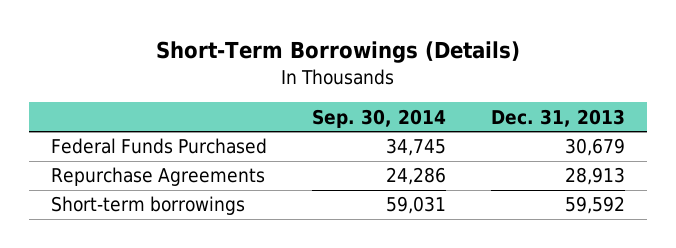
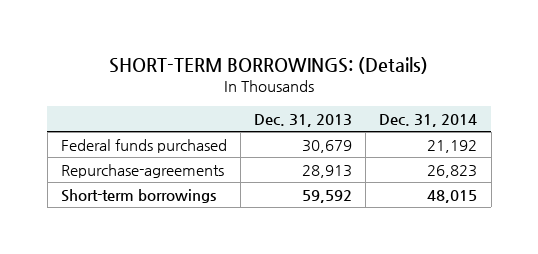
[155,41,520,64] Short-Term Borrowings (Details) -> [109,56,429,74] SHORT-TERM BORROWINGS: (Details)
[311,108,446,128] Sep. 30, 2014 -> none
none -> [379,114,478,128] Dec. 31, 2014
[51,138,268,155] Federal Funds Purchased -> [60,138,227,153] Federal funds purchased
[51,167,266,187] Repurchase Agreements -> [60,163,224,178] Repurchase-agreements

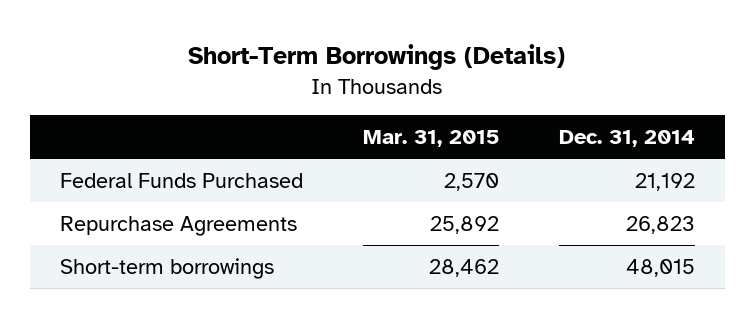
[109,56,429,74] SHORT-TERM BORROWINGS: (Details) -> [188,44,566,71] Short-Term Borrowings (Details)
[254,114,353,128] Dec. 31, 2013 -> none
none -> [362,130,499,148] Mar. 31, 2015
[60,138,227,153] Federal funds purchased -> [59,172,303,188] Federal Funds Purchased
[60,163,224,178] Repurchase-agreements -> [59,215,297,236] Repurchase Agreements

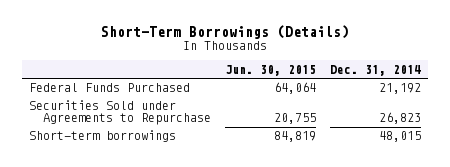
[362,130,499,148] Mar. 31, 2015 -> none
none -> [225,64,317,76] Jun. 30, 2015
[59,215,297,236] Repurchase Agreements -> [28,100,211,126] Securities Sold under Agreements to Repurchase

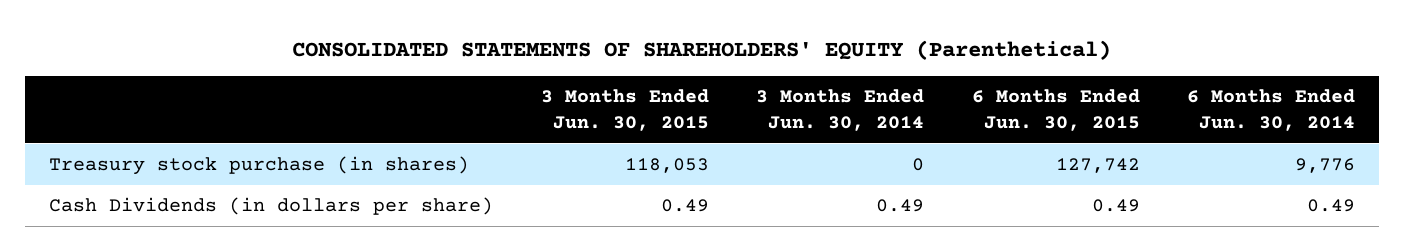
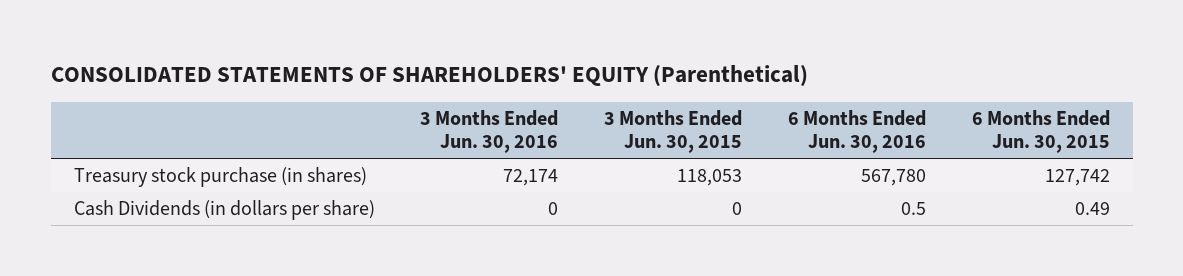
[756,89,925,131] 3 Months Ended Jun. 30, 2014 -> none
[1187,89,1356,131] 6 Months Ended Jun. 30, 2014 -> none
none -> [420,109,559,154] 3 Months Ended Jun. 30, 2016
none -> [787,109,926,154] 6 Months Ended Jun. 30, 2016
[660,199,709,213] 0.49 -> [732,202,743,216] 0

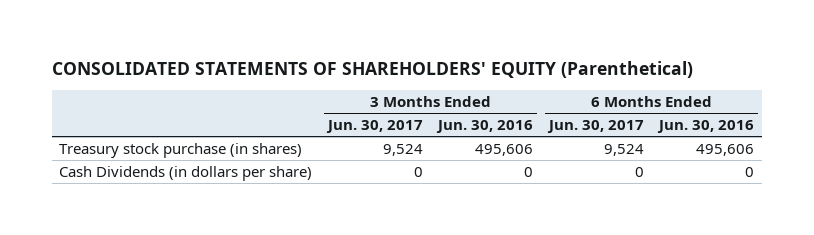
[604,109,743,154] 3 Months Ended Jun. 30, 2015 -> none
[971,109,1110,154] 6 Months Ended Jun. 30, 2015 -> none
none -> [325,120,423,134] Jun. 30, 2017
none -> [546,120,644,134] Jun. 30, 2017
[503,169,559,187] 72,174 -> [475,144,534,157] 495,606
[860,169,926,187] 567,780 -> [696,144,755,157] 495,606
[900,202,926,216] 0.5 -> [745,167,755,178] 0

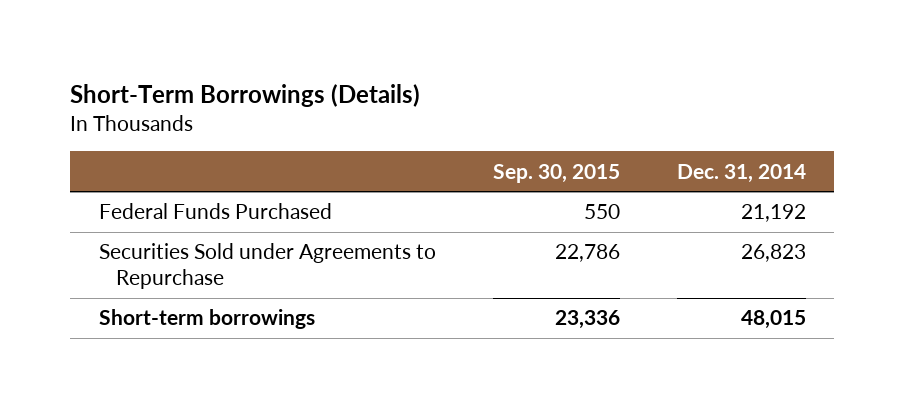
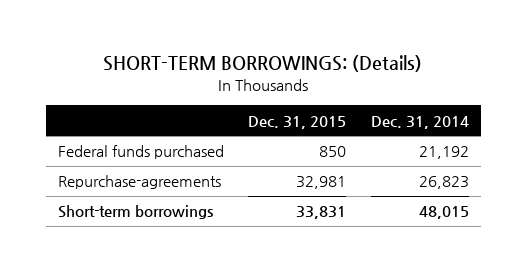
[70,83,421,107] Short-Term Borrowings (Details) -> [103,55,423,73] SHORT-TERM BORROWINGS: (Details)
[492,163,620,183] Sep. 30, 2015 -> none
none -> [248,115,347,129] Dec. 31, 2015
[98,203,332,220] Federal Funds Purchased -> [58,145,225,160] Federal funds purchased
[98,243,436,290] Securities Sold under Agreements to Repurchase -> [58,175,222,190] Repurchase-agreements

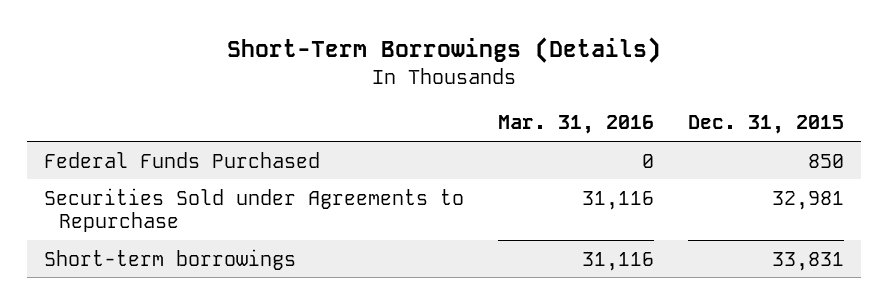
[103,55,423,73] SHORT-TERM BORROWINGS: (Details) -> [226,37,661,64] Short-Term Borrowings (Details)
[370,115,469,129] Dec. 31, 2014 -> none
none -> [497,115,654,135] Mar. 31, 2016
[58,145,225,160] Federal funds purchased -> [43,151,320,168] Federal Funds Purchased
[58,175,222,190] Repurchase-agreements -> [43,187,464,232] Securities Sold under Agreements to Repurchase

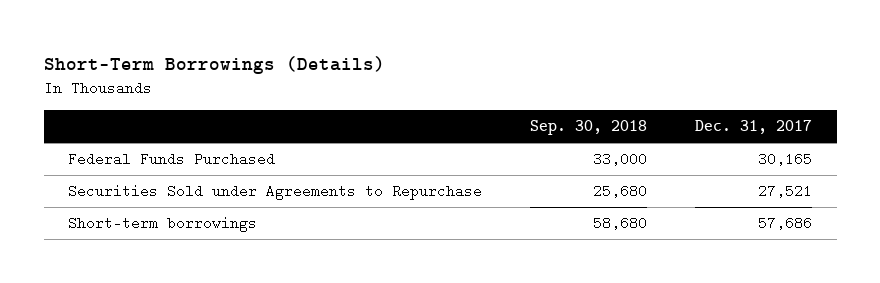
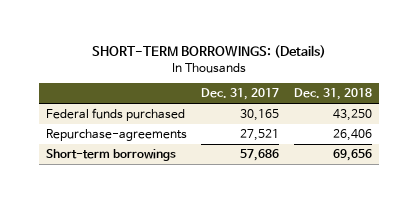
[43,56,385,75] Short-Term Borrowings (Details) -> [91,45,326,59] SHORT-TERM BORROWINGS: (Details)
[530,120,648,136] Sep. 30, 2018 -> none
none -> [293,88,372,101] Dec. 31, 2018
[67,152,275,167] Federal Funds Purchased -> [45,108,185,122] Federal funds purchased
[67,184,482,201] Securities Sold under Agreements to Repurchase -> [45,129,187,142] Repurchase-agreements

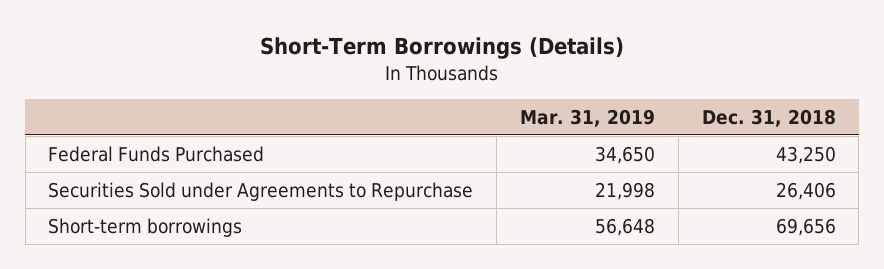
[91,45,326,59] SHORT-TERM BORROWINGS: (Details) -> [259,37,624,60] Short-Term Borrowings (Details)
[201,88,280,101] Dec. 31, 2017 -> none
none -> [519,108,655,127] Mar. 31, 2019
[45,108,185,122] Federal funds purchased -> [48,146,265,163] Federal Funds Purchased
[45,129,187,142] Repurchase-agreements -> [48,182,474,202] Securities Sold under Agreements to Repurchase

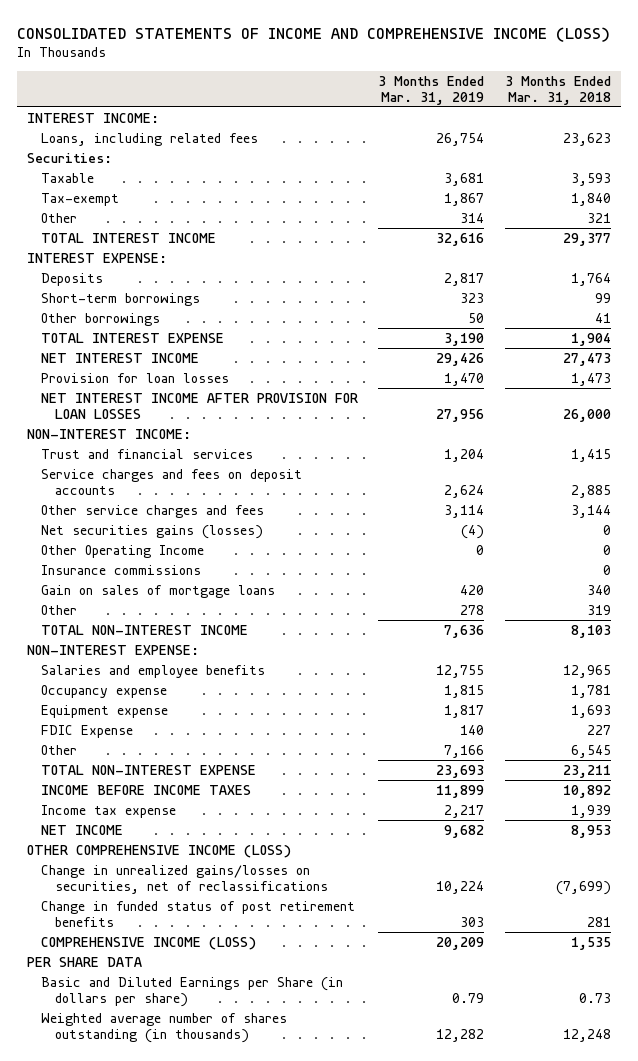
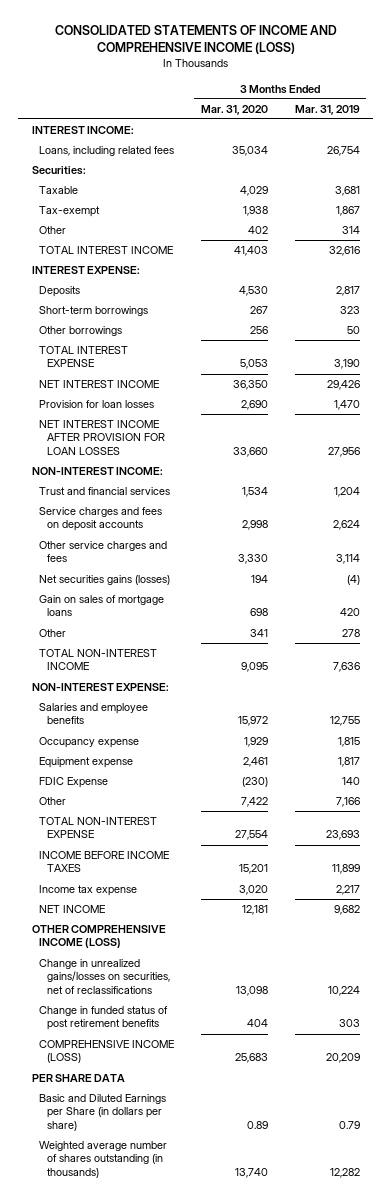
[504,75,611,105] 3 Months Ended Mar. 31, 2018 -> none
none -> [200,104,268,115] Mar. 31, 2020
[41,544,205,558] Other Operating Income -> none
[41,564,202,575] Insurance commissions -> none

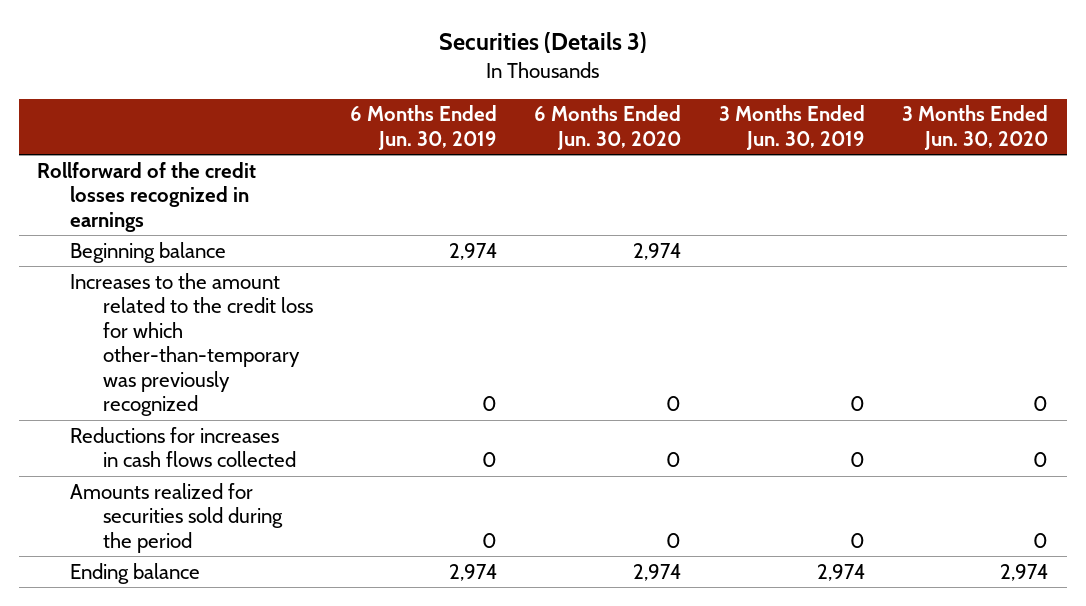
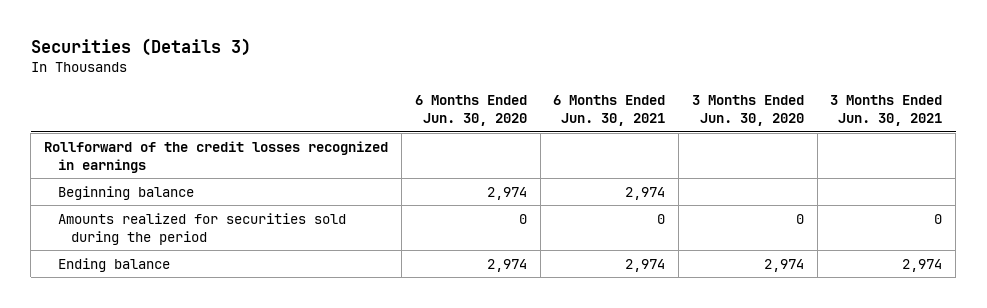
[350,105,498,150] 6 Months Ended Jun. 30, 2019 -> none
[718,105,865,150] 3 Months Ended Jun. 30, 2019 -> none
none -> [553,95,666,127] 6 Months Ended Jun. 30, 2021
none -> [830,95,943,127] 3 Months Ended Jun. 30, 2021
[69,272,313,417] Increases to the amount related to the credit loss for which other-than-temporary was previously recognized -> none
[69,426,296,468] Reductions for increases in cash flows collected -> none

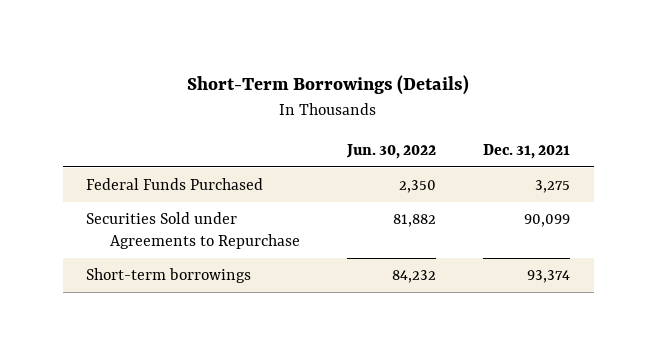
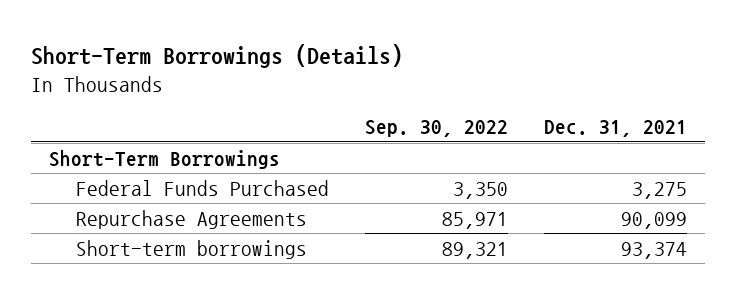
[345,143,436,159] Jun. 30, 2022 -> none
none -> [364,120,508,138] Sep. 30, 2022
none -> [48,149,280,169] Short-Term Borrowings
[86,212,300,250] Securities Sold under Agreements to Repurchase -> [75,209,307,229] Repurchase Agreements

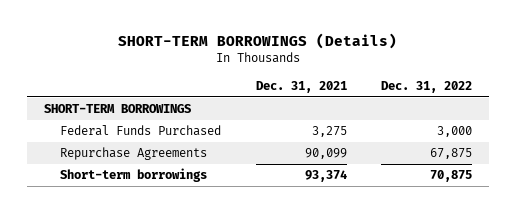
[30,44,403,69] Short-Term Borrowings (Details) -> [118,32,398,49] SHORT-TERM BORROWINGS (Details)
[364,120,508,138] Sep. 30, 2022 -> none
none -> [381,81,473,94] Dec. 31, 2022
[48,149,280,169] Short-Term Borrowings -> [44,104,192,114] SHORT-TERM BORROWINGS

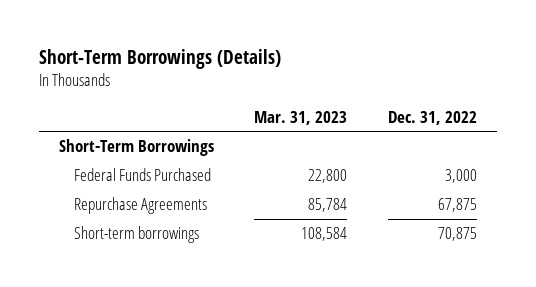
[118,32,398,49] SHORT-TERM BORROWINGS (Details) -> [38,49,281,70] Short-Term Borrowings (Details)
[255,81,347,94] Dec. 31, 2021 -> none
none -> [254,110,348,125] Mar. 31, 2023
[44,104,192,114] SHORT-TERM BORROWINGS -> [59,139,215,157] Short-Term Borrowings

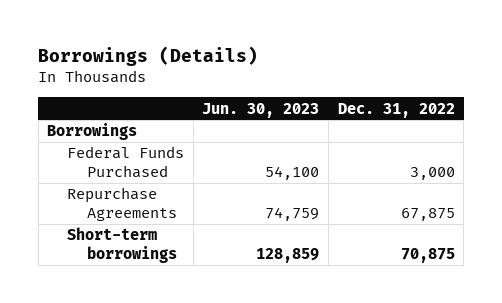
[38,49,281,70] Short-Term Borrowings (Details) -> [38,45,259,66] Borrowings (Details)
[254,110,348,125] Mar. 31, 2023 -> none
none -> [202,102,320,118] Jun. 30, 2023
[59,139,215,157] Short-Term Borrowings -> [47,123,138,141] Borrowings

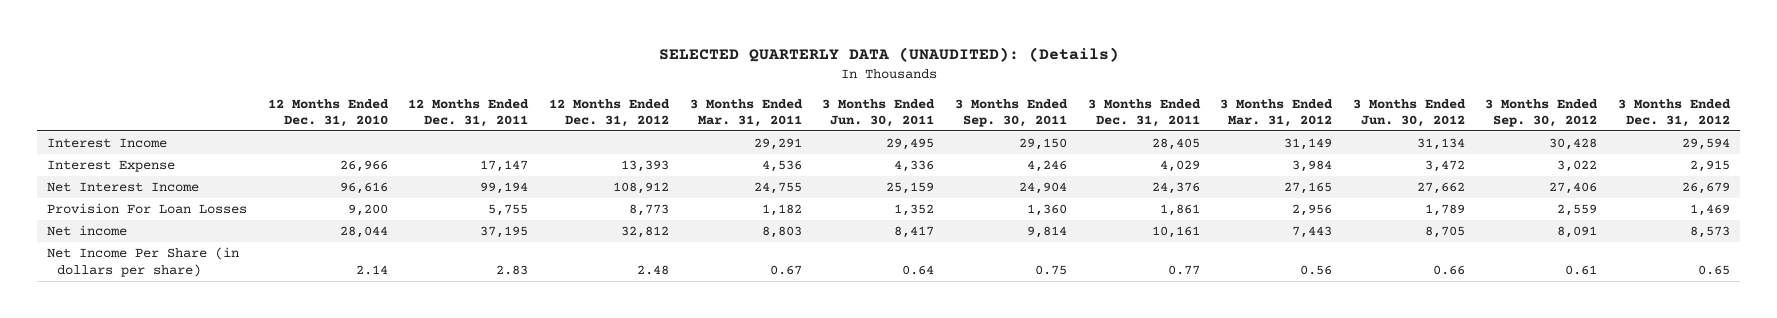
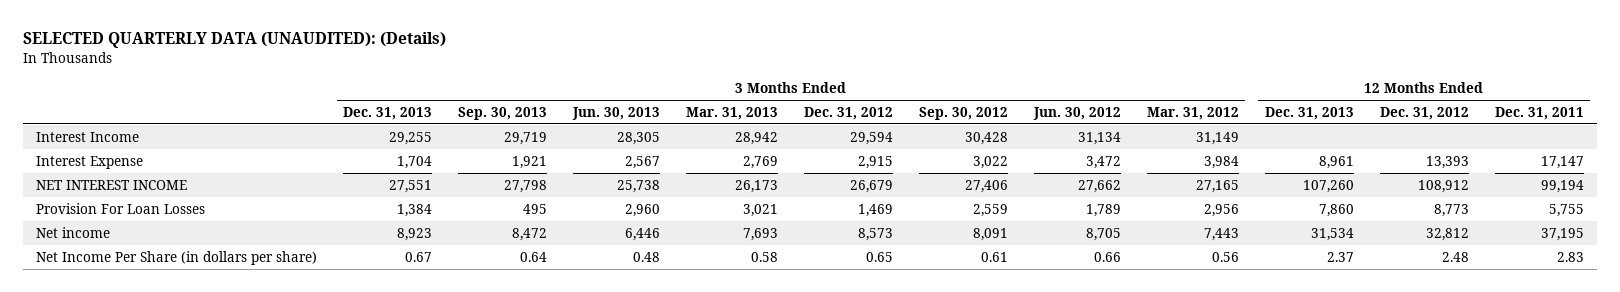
[267,98,389,127] 12 Months Ended Dec. 31, 2010 -> none
[689,98,803,127] 3 Months Ended Mar. 31, 2011 -> none
[822,98,936,127] 3 Months Ended Jun. 30, 2011 -> none
[954,98,1068,127] 3 Months Ended Sep. 30, 2011 -> none
[1087,98,1201,127] 3 Months Ended Dec. 31, 2011 -> none
none -> [343,106,433,120] Dec. 31, 2013
none -> [458,106,548,120] Sep. 30, 2013
none -> [572,106,661,120] Jun. 30, 2013
none -> [686,106,779,120] Mar. 31, 2013
none -> [1264,106,1354,120] Dec. 31, 2013
[47,182,200,193] Net Interest Income -> [36,179,188,190] NET INTEREST INCOME

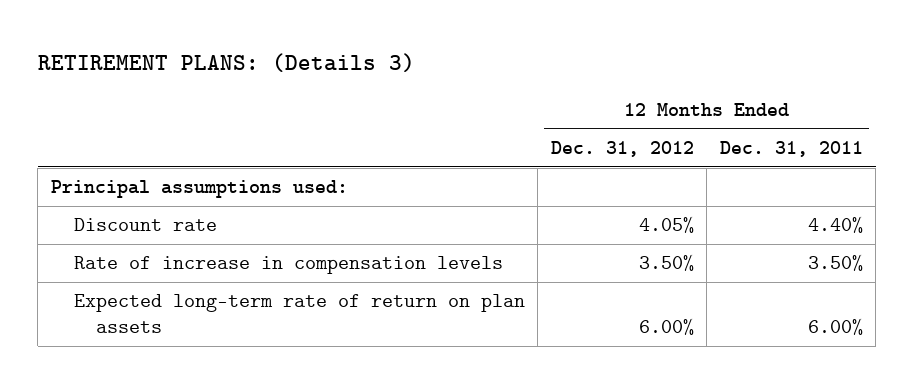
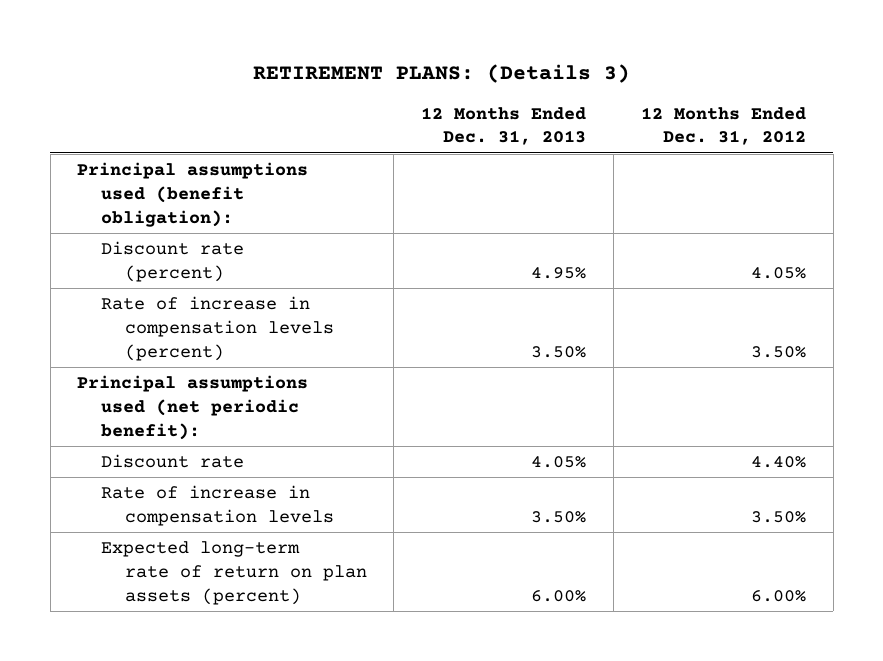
[719,140,863,157] Dec. 31, 2011 -> none
none -> [421,106,587,146] 12 Months Ended Dec. 31, 2013
[50,180,348,199] Principal assumptions used: -> [77,162,309,227] Principal assumptions used (benefit obligation):
none -> [101,241,245,282] Discount rate (percent)
none -> [101,296,334,361] Rate of increase in compensation levels (percent)
none -> [77,375,309,440] Principal assumptions used (net periodic benefit):
[638,216,694,234] 4.05% -> [751,456,807,469] 4.40%
[73,294,525,334] Expected long-term rate of return on plan assets -> [101,541,367,605] Expected long-term rate of return on plan assets (percent)

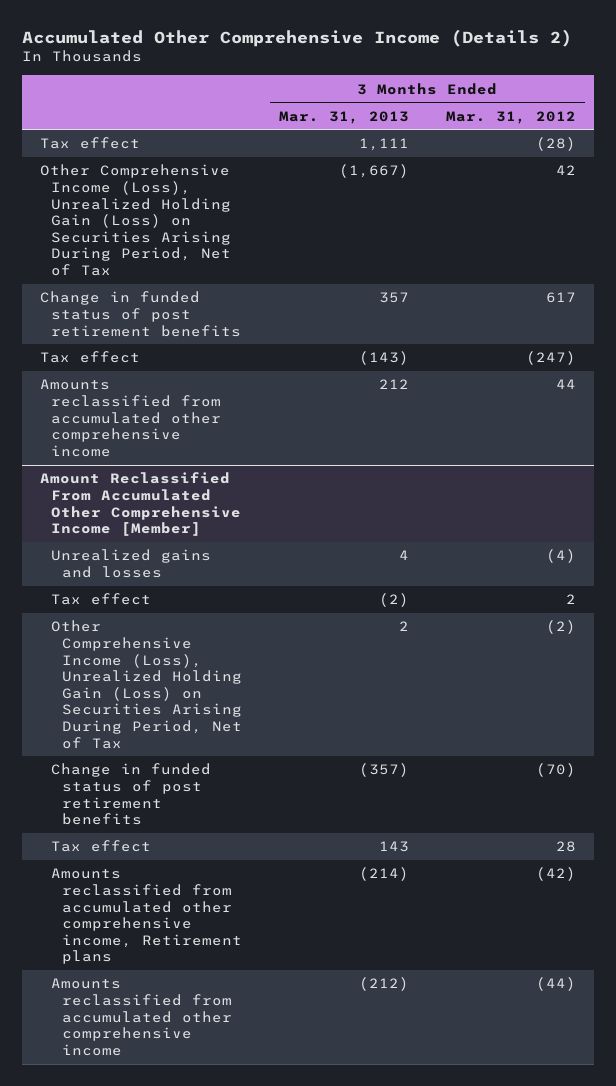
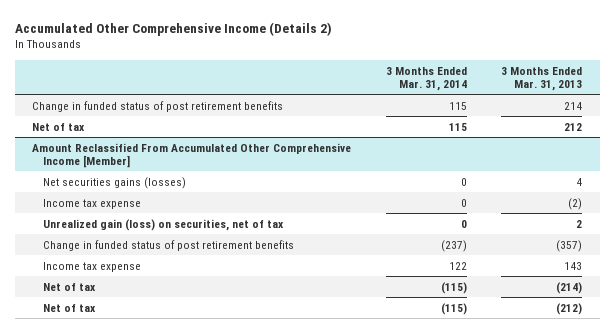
[445,110,576,124] Mar. 31, 2012 -> none
none -> [385,66,467,92] 3 Months Ended Mar. 31, 2014
[40,137,141,150] Tax effect -> none
[40,164,231,276] Other Comprehensive Income (Loss), Unrealized Holding Gain (Loss) on Securities Arising During Period, Net of Tax -> none
[40,351,141,364] Tax effect -> none
[378,292,409,304] 357 -> [564,101,583,110] 214
[40,379,221,457] Amounts reclassified from accumulated other comprehensive income -> [31,122,85,131] Net of tax
[50,549,211,578] Unrealized gains and losses -> [42,176,186,189] Net securities gains (losses)
[50,593,151,606] Tax effect -> [42,198,141,209] Income tax expense
[50,620,242,749] Other Comprehensive Income (Loss), Unrealized Holding Gain (Loss) on Securities Arising During Period, Net of Tax -> [42,218,284,231] Unrealized gain (loss) on securities, net of tax
[50,840,151,853] Tax effect -> [42,261,141,272] Income tax expense
[50,868,242,965] Amounts reclassified from accumulated other comprehensive income, Retirement plans -> [42,282,96,291] Net of tax
[50,978,232,1056] Amounts reclassified from accumulated other comprehensive income -> [42,303,96,312] Net of tax

